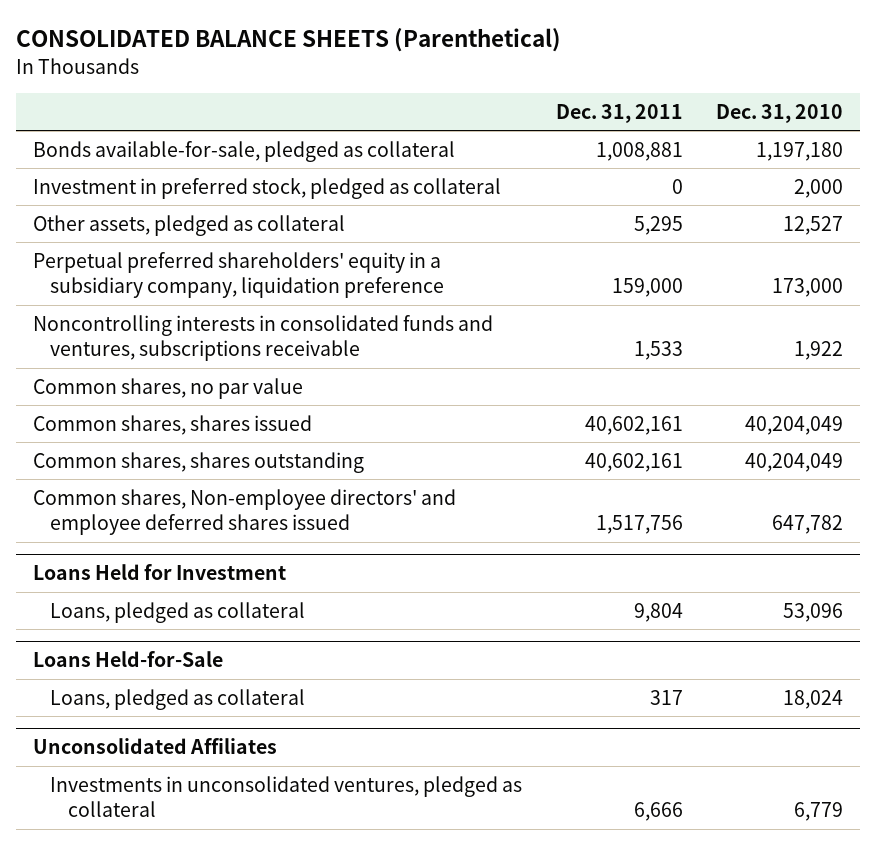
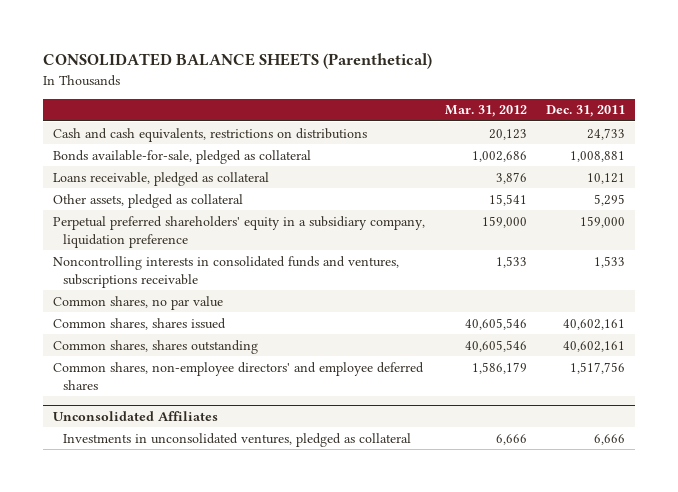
[715,103,843,123] Dec. 31, 2010 -> none
none -> [444,105,527,118] Mar. 31, 2012
none -> [53,127,368,142] Cash and cash equivalents, restrictions on distributions
[32,177,501,199] Investment in preferred stock, pledged as collateral -> none
none -> [53,171,270,186] Loans receivable, pledged as collateral
[32,564,286,581] Loans Held for Investment -> none
[50,601,306,623] Loans, pledged as collateral -> none
[32,651,223,668] Loans Held-for-Sale -> none
[50,688,306,710] Loans, pledged as collateral -> none
[32,488,456,536] Common shares, Non-employee directors' and employee deferred shares issued -> [53,361,425,390] Common shares, non-employee directors' and employee deferred shares

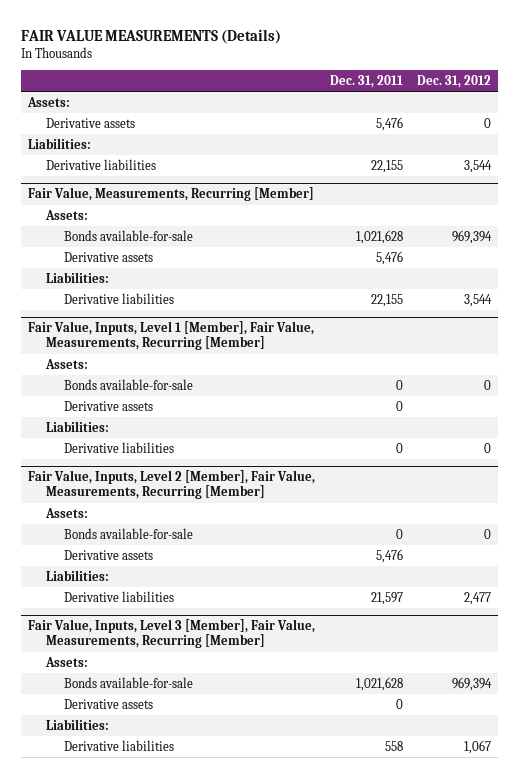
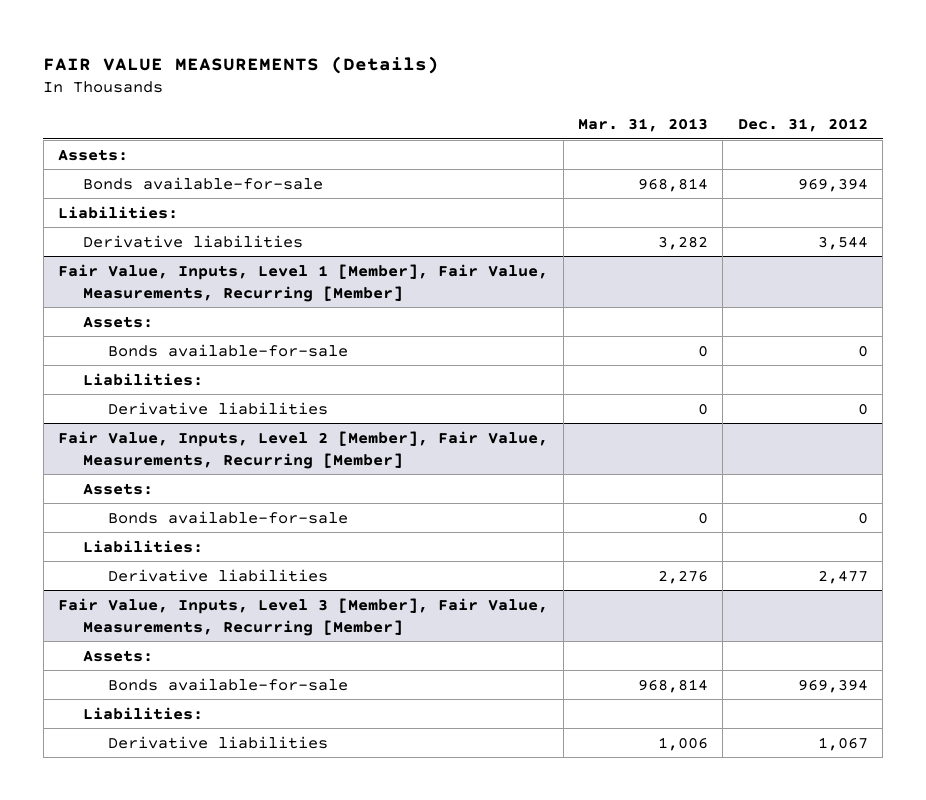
[329,75,403,89] Dec. 31, 2011 -> none
none -> [577,118,708,133] Mar. 31, 2013
[45,117,135,128] Derivative assets -> none
[28,137,92,149] Liabilities: -> none
[45,158,156,170] Derivative liabilities -> none
[28,187,315,202] Fair Value, Measurements, Recurring [Member] -> none
[44,209,88,220] Assets: -> none
[63,251,153,262] Derivative assets -> none
[63,400,153,411] Derivative assets -> none
[63,549,153,560] Derivative assets -> none
[63,698,153,709] Derivative assets -> none

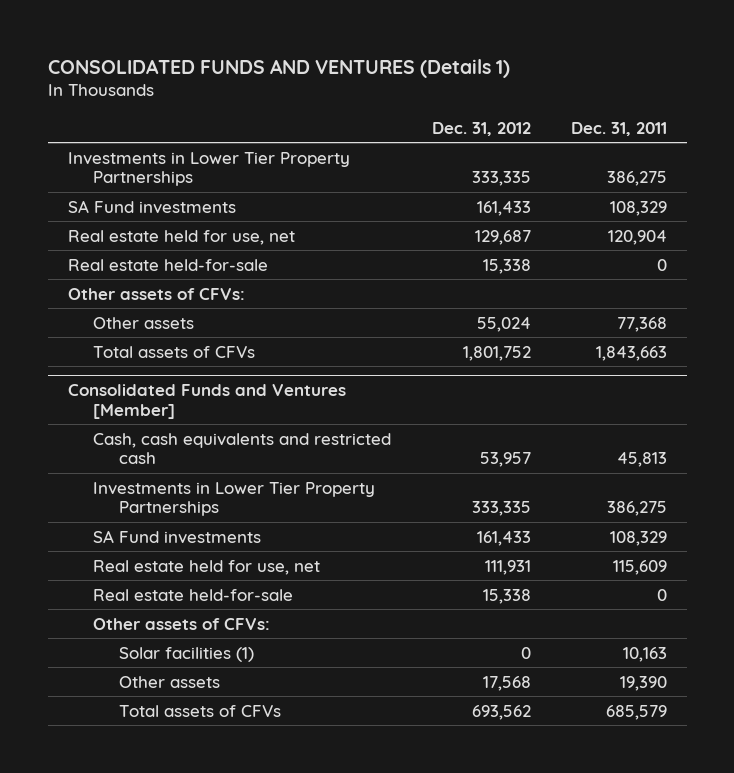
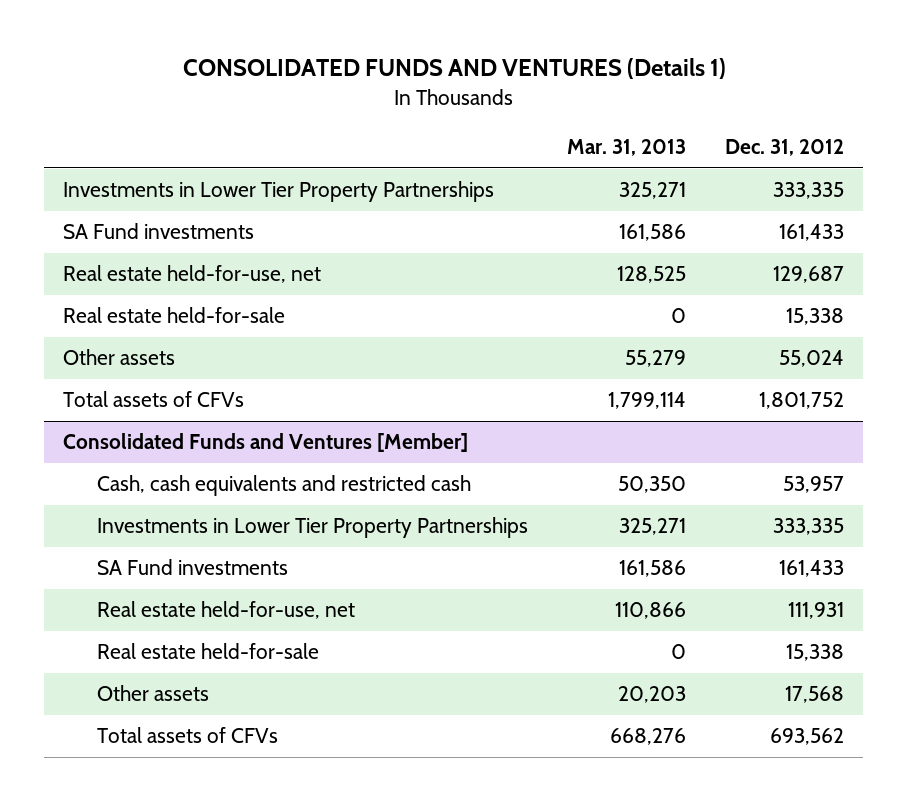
[570,121,667,136] Dec. 31, 2011 -> none
none -> [566,139,686,157] Mar. 31, 2013
[67,229,295,245] Real estate held for use, net -> [63,265,322,284] Real estate held-for-use, net
[67,287,245,300] Other assets of CFVs: -> none
[93,559,321,575] Real estate held for use, net -> [96,601,355,620] Real estate held-for-use, net
[93,617,271,630] Other assets of CFVs: -> none
[119,646,255,662] Solar facilities (1) -> none

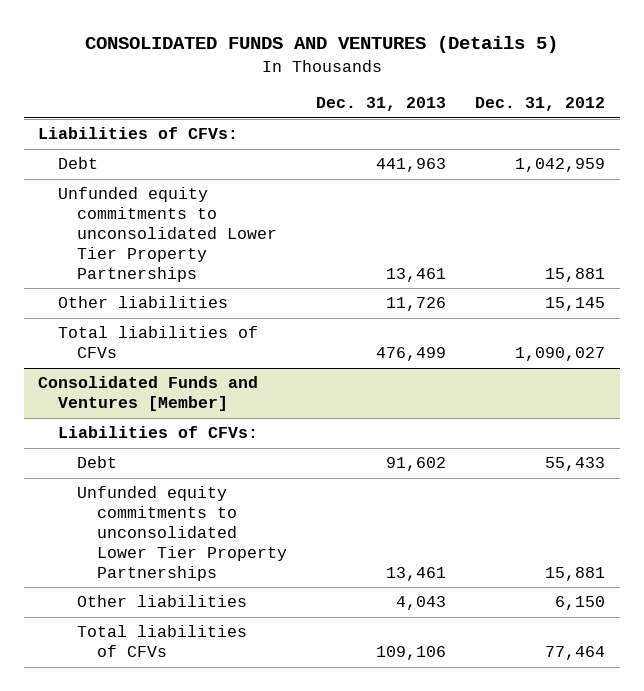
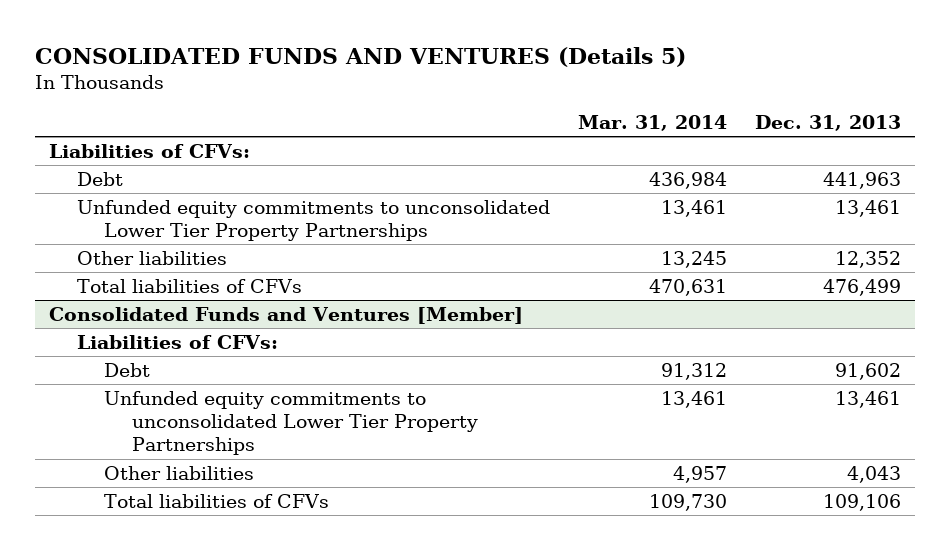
[475,97,606,112] Dec. 31, 2012 -> none
none -> [577,114,727,131] Mar. 31, 2014
[386,297,447,312] 11,726 -> [834,250,901,268] 12,352

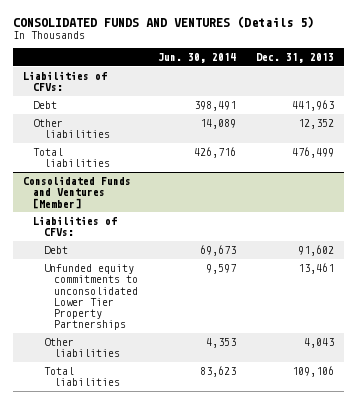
[577,114,727,131] Mar. 31, 2014 -> none
none -> [157,53,236,64] Jun. 30, 2014
[76,199,550,242] Unfunded equity commitments to unconsolidated Lower Tier Property Partnerships -> none
[76,278,302,293] Total liabilities of CFVs -> [33,147,110,168] Total liabilities
[104,493,330,508] Total liabilities of CFVs -> [43,366,121,387] Total liabilities

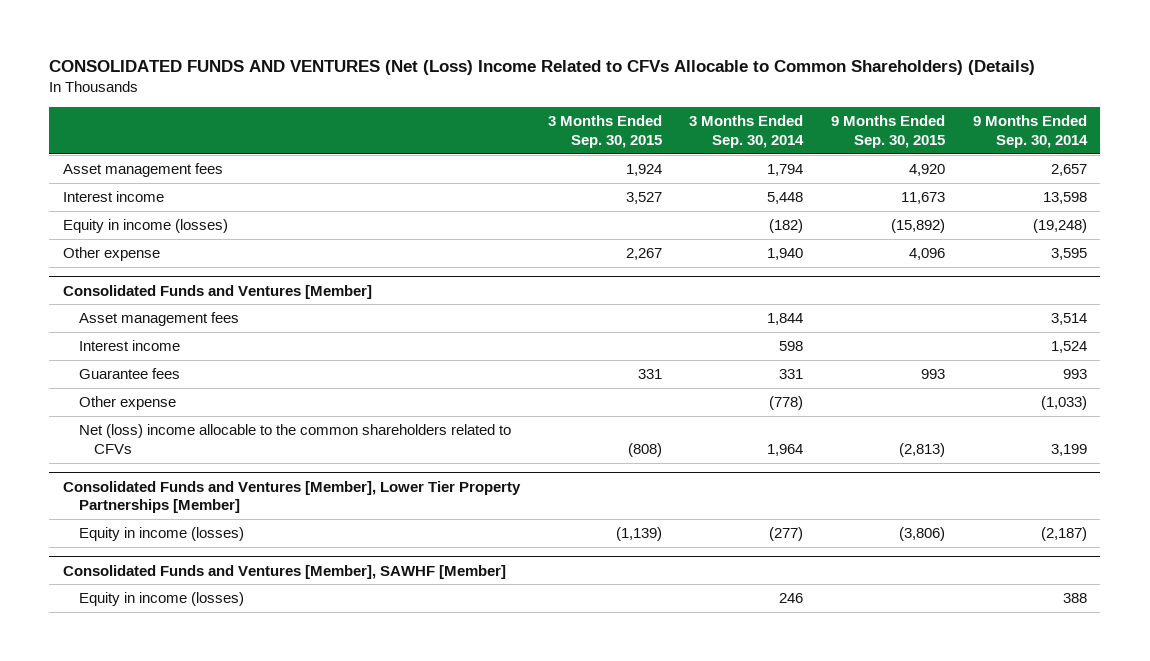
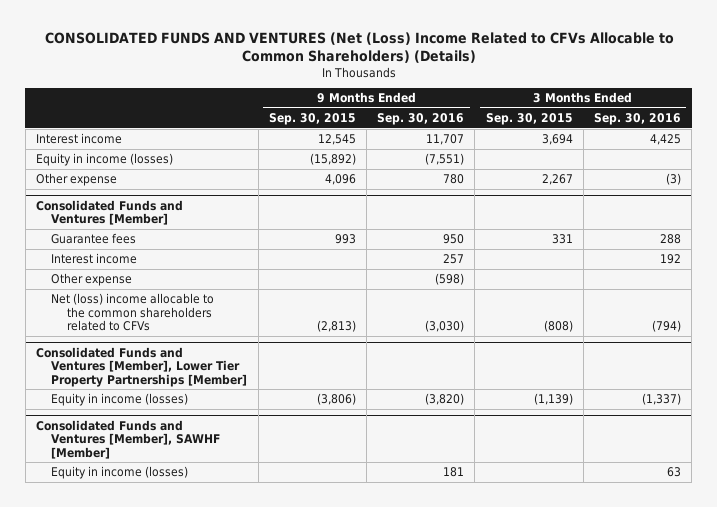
[689,115,805,149] 3 Months Ended Sep. 30, 2014 -> none
[972,115,1088,149] 9 Months Ended Sep. 30, 2014 -> none
none -> [377,112,465,125] Sep. 30, 2016
none -> [594,112,682,125] Sep. 30, 2016
[63,163,224,178] Asset management fees -> none
[625,192,662,205] 3,527 -> [541,133,573,145] 3,694
[901,192,946,205] 11,673 -> [317,133,356,145] 12,545
[78,312,239,327] Asset management fees -> none
[78,340,180,352] Interest income -> [51,252,138,264] Interest income

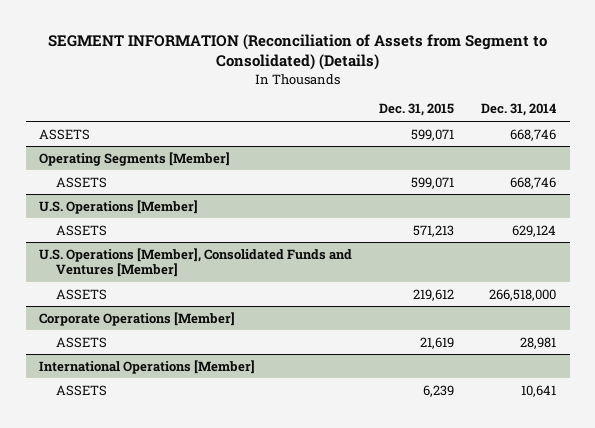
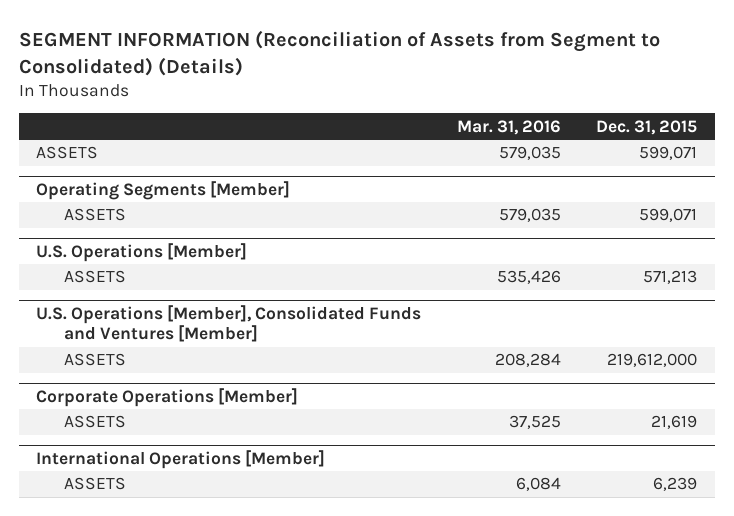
[481,103,557,117] Dec. 31, 2014 -> none
none -> [456,119,561,135] Mar. 31, 2016
[413,288,455,301] 219,612 -> [607,353,698,368] 219,612,000

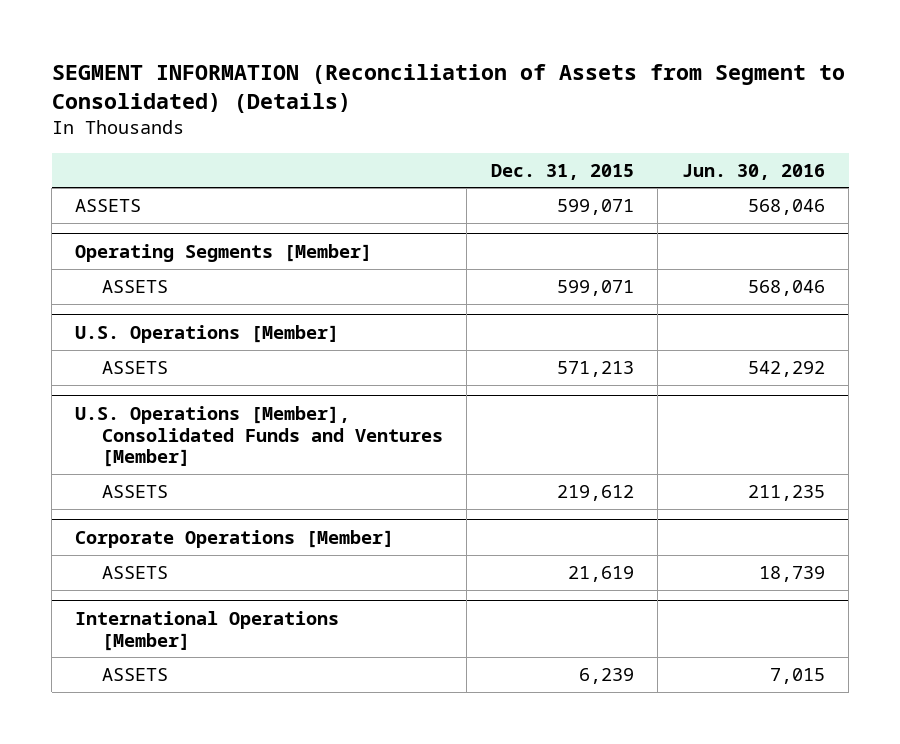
[456,119,561,135] Mar. 31, 2016 -> none
none -> [681,163,825,180] Jun. 30, 2016
[607,353,698,368] 219,612,000 -> [556,485,634,502] 219,612

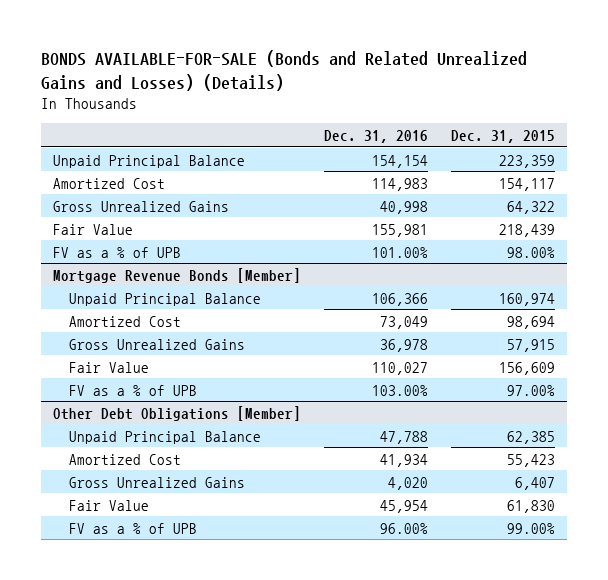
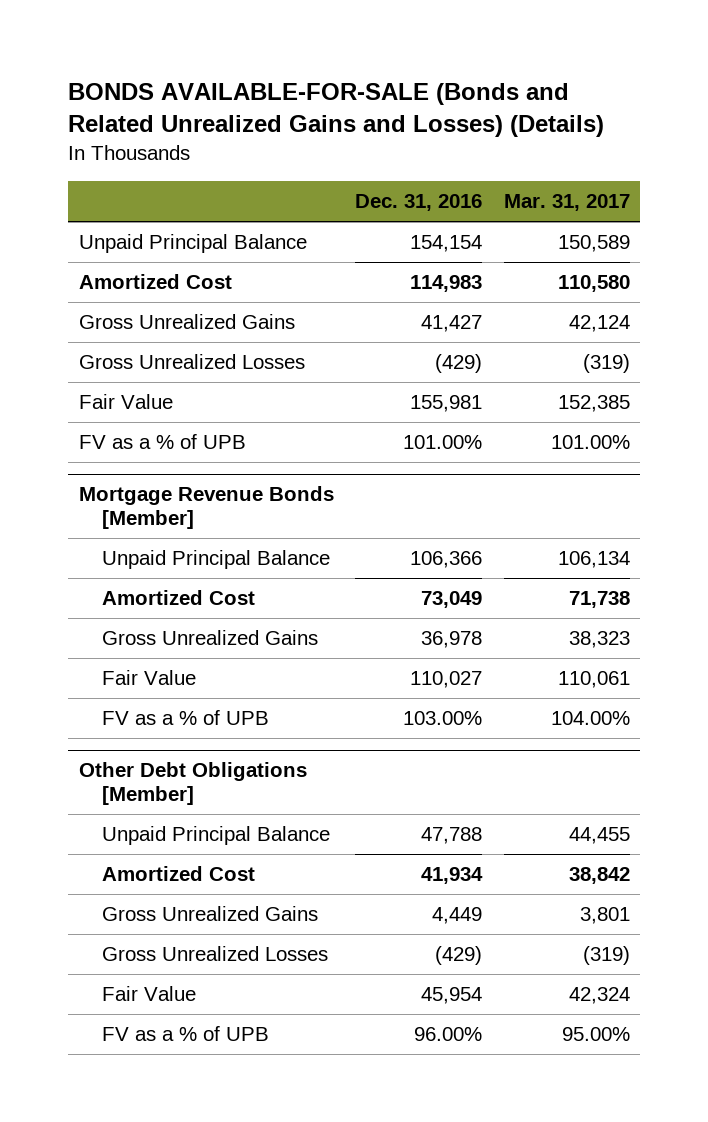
[451,129,556,143] Dec. 31, 2015 -> none
none -> [503,194,630,212] Mar. 31, 2017
[380,200,429,214] 40,998 -> [421,315,483,333] 41,427
none -> [78,354,305,370] Gross Unrealized Losses
[388,476,429,490] 4,020 -> [432,907,483,925] 4,449
none -> [102,946,329,962] Gross Unrealized Losses

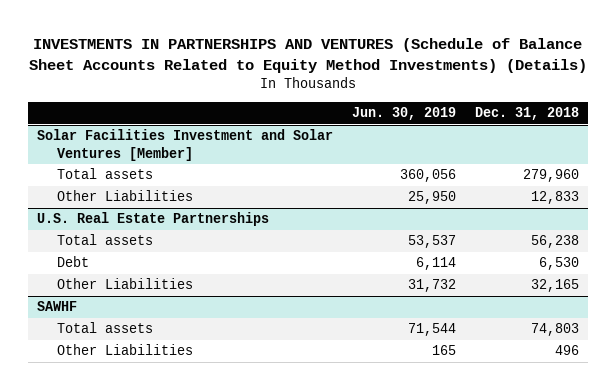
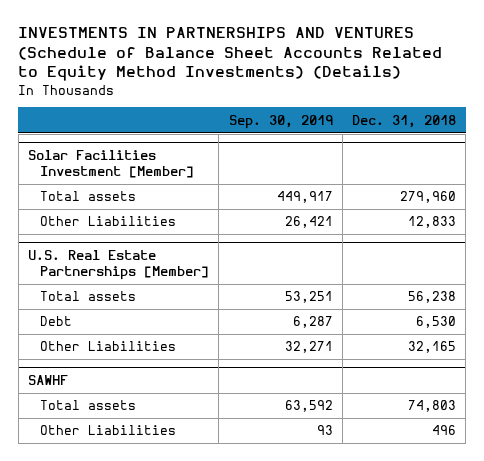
[351,107,456,121] Jun. 30, 2019 -> none
none -> [228,114,333,129] Sep. 30, 2019
[37,129,334,161] Solar Facilities Investment and Solar Ventures [Member] -> [28,149,195,179] Solar Facilities Investment [Member]
[37,212,270,227] U.S. Real Estate Partnerships -> [28,249,210,281] U.S. Real Estate Partnerships [Member]

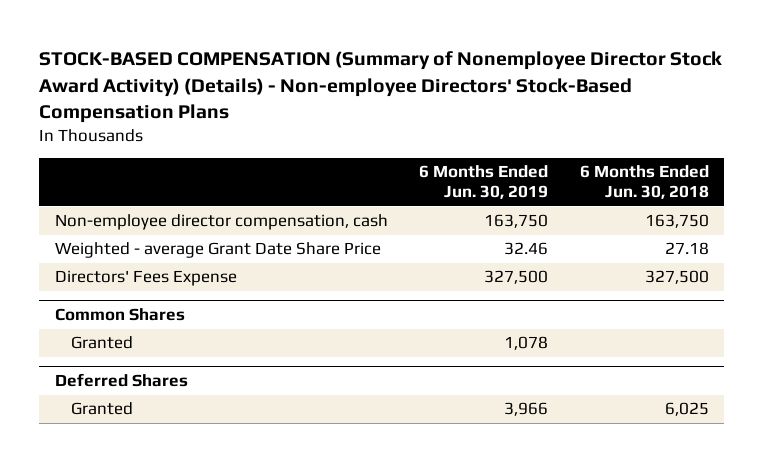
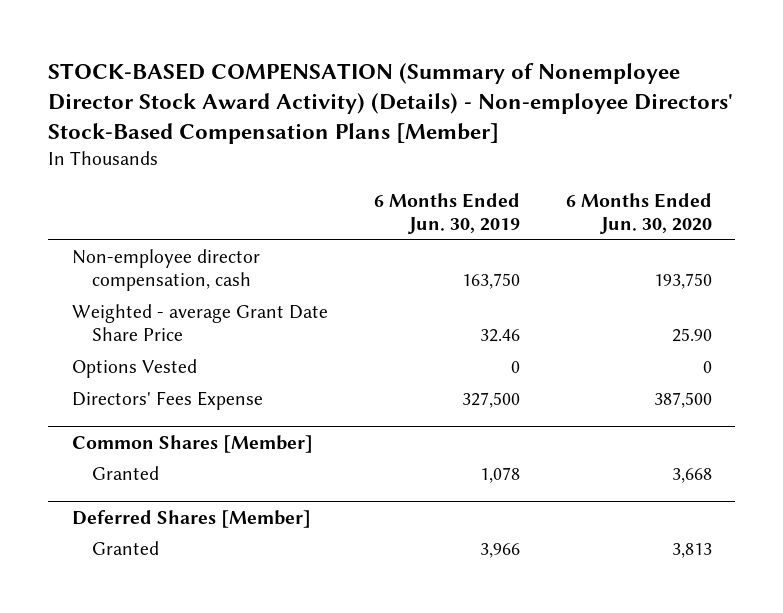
[38,51,722,123] STOCK-BASED COMPENSATION (Summary of Nonemployee Director Stock Award Activity) (Details) - Non-employee Directors' Stock-Based Compensation Plans -> [48,62,734,144] STOCK-BASED COMPENSATION (Summary of Nonemployee Director Stock Award Activity) (Details) - Non-employee Directors' Stock-Based Compensation Plans [Member]
[579,165,709,200] 6 Months Ended Jun. 30, 2018 -> none
none -> [565,192,712,235] 6 Months Ended Jun. 30, 2020
none -> [71,359,197,379] Options Vested
[54,308,185,322] Common Shares -> [71,434,313,453] Common Shares [Member]
[54,373,188,388] Deferred Shares -> [71,509,311,528] Deferred Shares [Member]

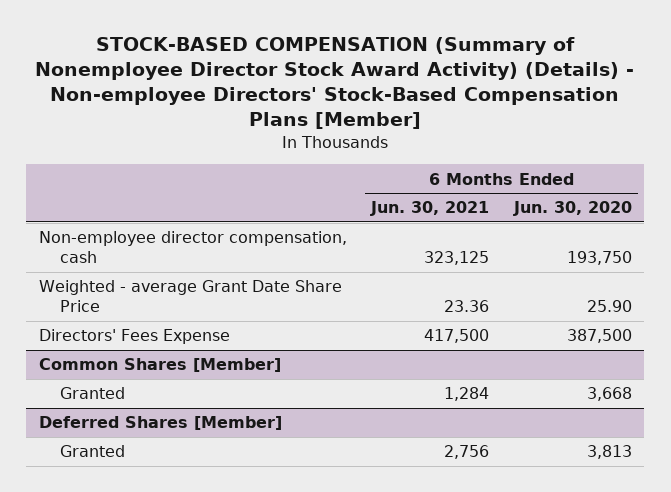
[373,192,520,235] 6 Months Ended Jun. 30, 2019 -> none
none -> [370,201,490,217] Jun. 30, 2021
[71,359,197,379] Options Vested -> none

